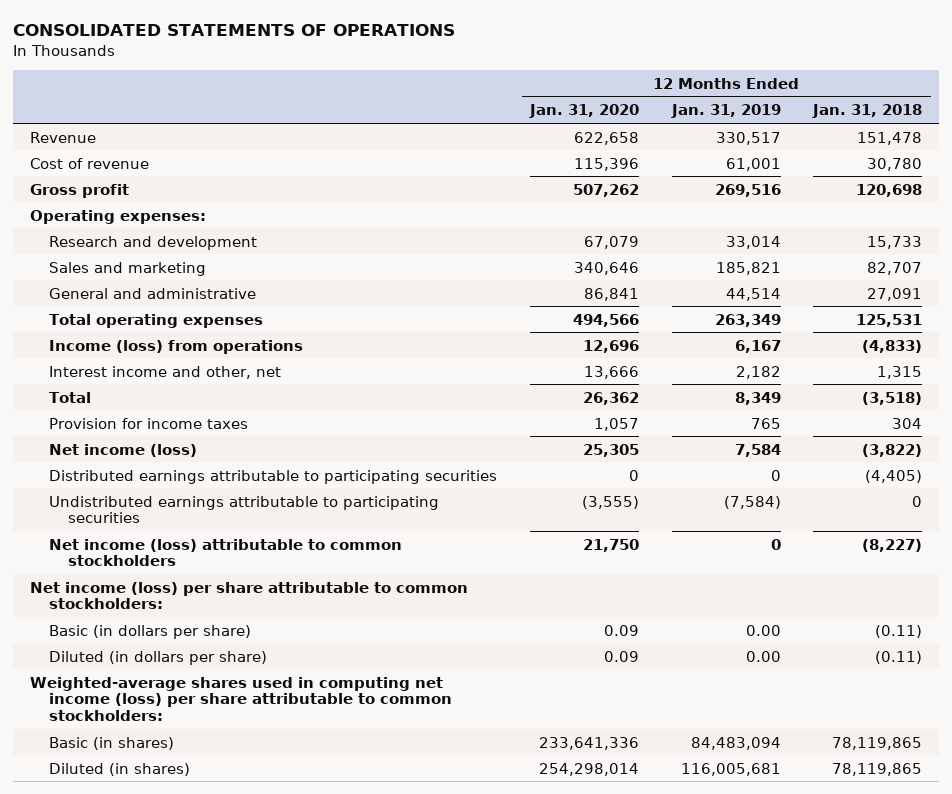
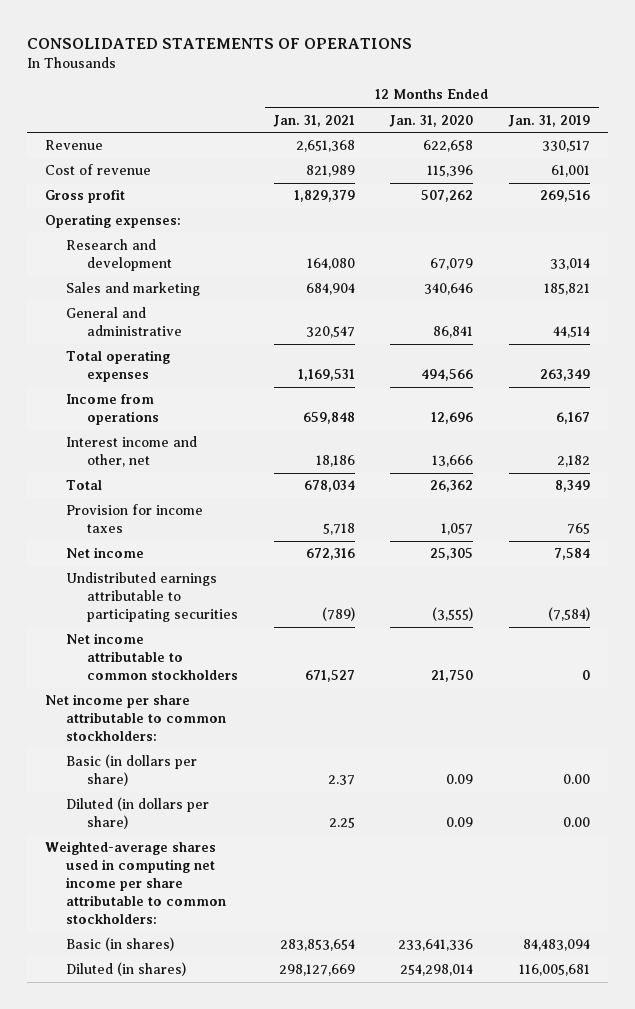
[812,104,923,119] Jan. 31, 2018 -> none
none -> [272,114,355,127] Jan. 31, 2021
[48,339,303,354] Income (loss) from operations -> [65,394,159,426] Income from operations
[48,469,497,484] Distributed earnings attributable to participating securities -> none
[48,443,197,457] Net income (loss) -> [65,547,144,559] Net income
[48,538,402,567] Net income (loss) attributable to common stockholders -> [65,633,238,681] Net income attributable to common stockholders
[29,581,468,610] Net income (loss) per share attributable to common stockholders: -> [45,694,226,742] Net income per share attributable to common stockholders:
[29,676,452,722] Weighted-average shares used in computing net income (loss) per share attributable to common stockholders: -> [45,841,226,925] Weighted-average shares used in computing net income per share attributable to common stockholders:

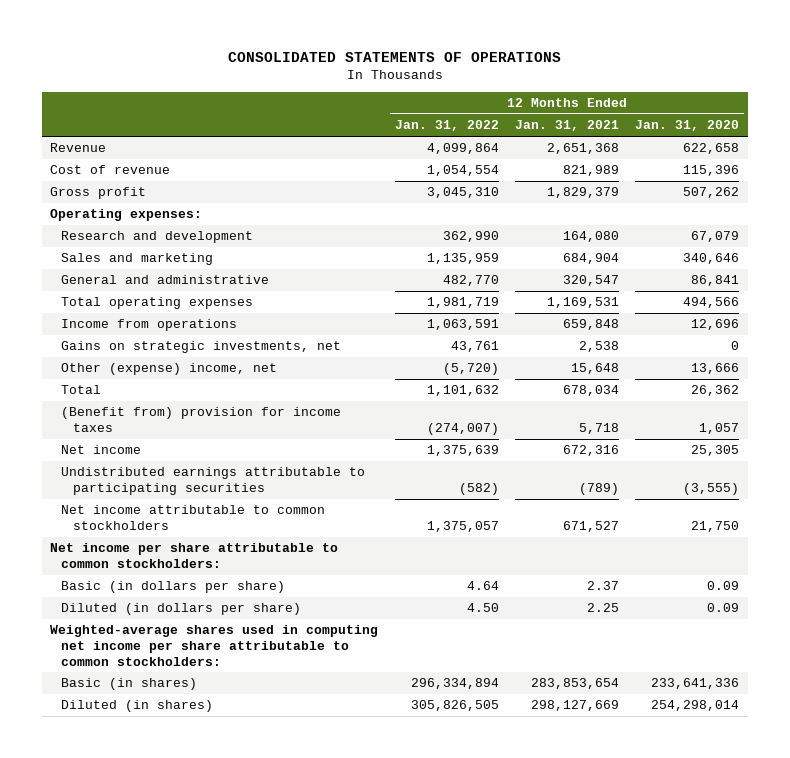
[508,114,591,127] Jan. 31, 2019 -> none
none -> [394,120,499,132] Jan. 31, 2022
none -> [61,341,342,354] Gains on strategic investments, net
[65,436,197,468] Interest income and other, net -> [61,363,278,376] Other (expense) income, net
[315,455,355,468] 18,186 -> [571,363,620,375] 15,648
[65,504,203,534] Provision for income taxes -> [61,407,342,432] (Benefit from) provision for income taxes

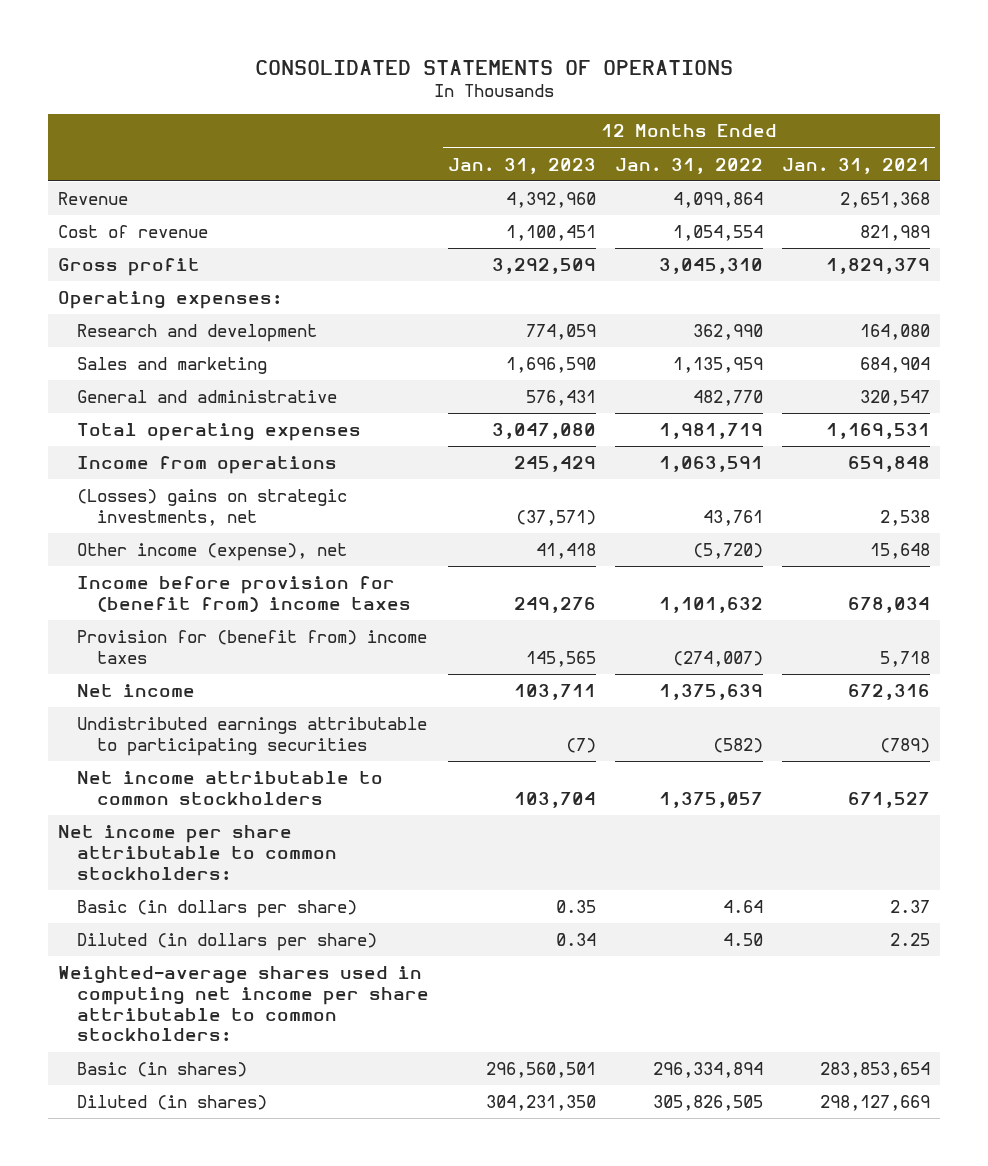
[635,120,740,132] Jan. 31, 2020 -> none
none -> [448,157,597,174] Jan. 31, 2023
[61,341,342,354] Gains on strategic investments, net -> [77,489,348,526] (Losses) gains on strategic investments, net
[61,363,278,376] Other (expense) income, net -> [77,543,348,562] Other income (expense), net
[61,385,102,395] Total -> [77,576,411,612] Income before provision for (benefit from) income taxes
[61,407,342,432] (Benefit from) provision for income taxes -> [77,630,428,664] Provision for (benefit from) income taxes

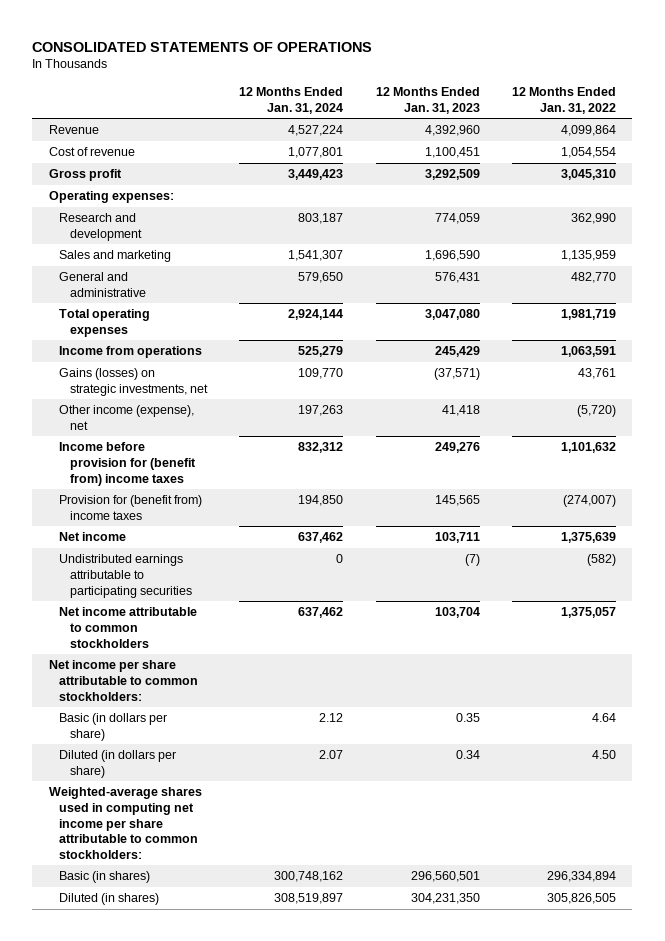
[782,157,931,174] Jan. 31, 2021 -> none
none -> [239,86,344,114] 12 Months Ended Jan. 31, 2024
[77,489,348,526] (Losses) gains on strategic investments, net -> [59,368,208,396] Gains (losses) on strategic investments, net

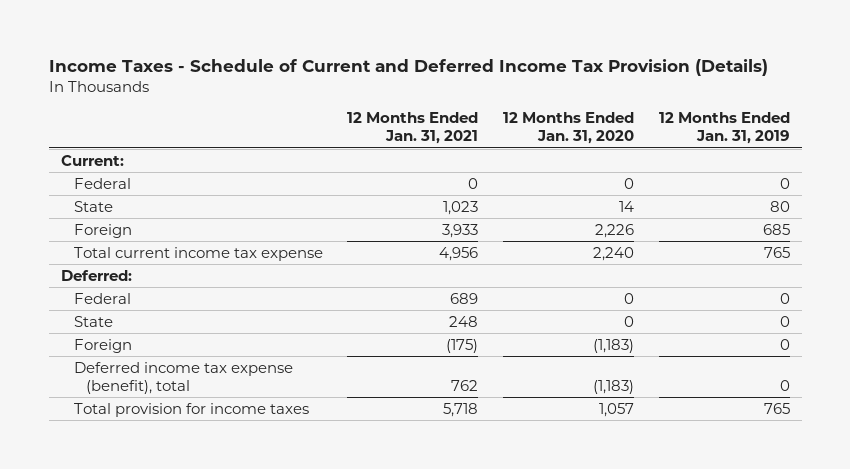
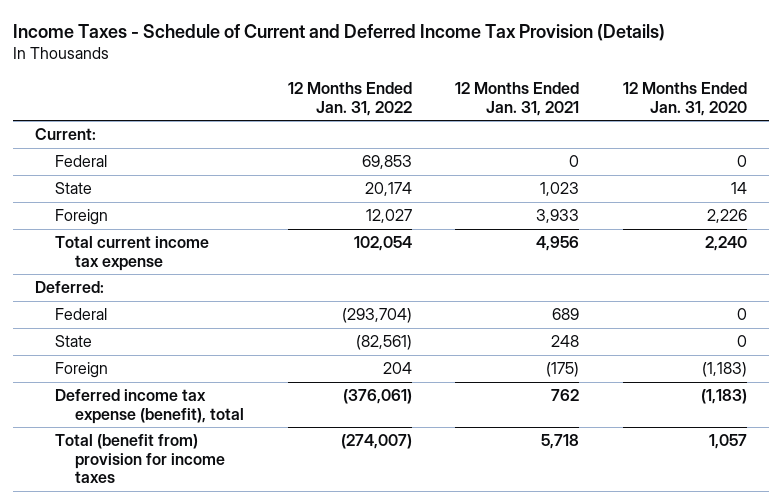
[658,112,790,145] 12 Months Ended Jan. 31, 2019 -> none
none -> [287,82,412,116] 12 Months Ended Jan. 31, 2022
[73,402,309,417] Total provision for income taxes -> [55,434,226,484] Total (benefit from) provision for income taxes

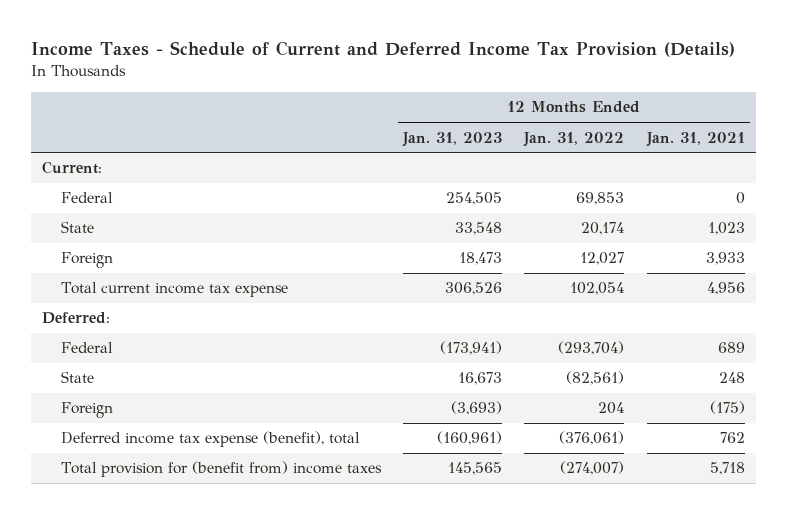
[623,82,748,116] 12 Months Ended Jan. 31, 2020 -> none
none -> [402,131,503,147] Jan. 31, 2023
[55,434,226,484] Total (benefit from) provision for income taxes -> [61,461,383,478] Total provision for (benefit from) income taxes

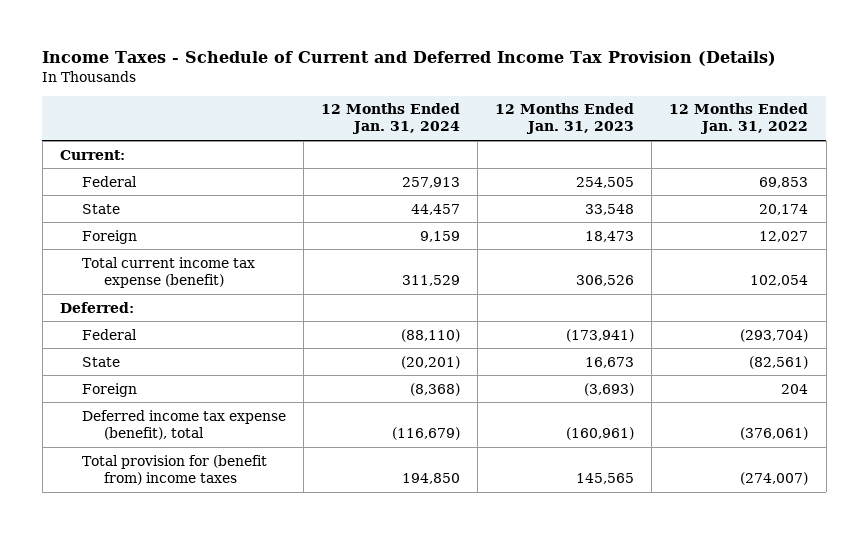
[645,131,745,147] Jan. 31, 2021 -> none
none -> [320,103,460,135] 12 Months Ended Jan. 31, 2024
[61,282,289,298] Total current income tax expense -> [81,256,255,288] Total current income tax expense (benefit)

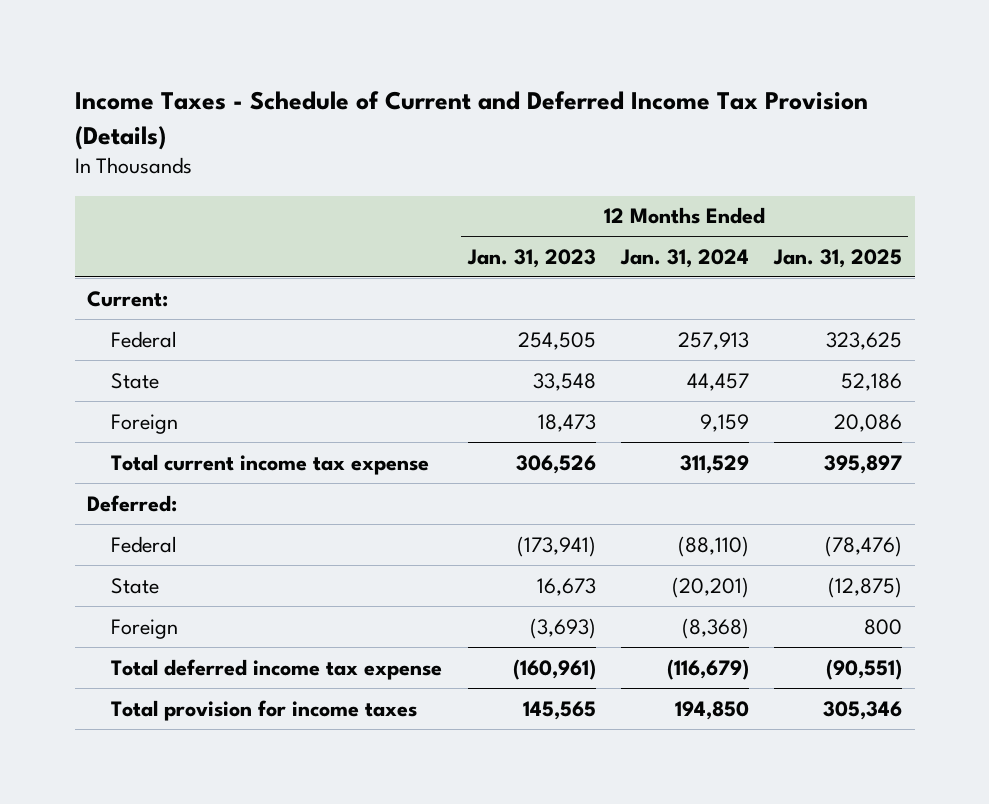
[669,103,809,135] 12 Months Ended Jan. 31, 2022 -> none
none -> [772,248,902,268] Jan. 31, 2025
[81,256,255,288] Total current income tax expense (benefit) -> [111,453,430,475] Total current income tax expense
[81,409,286,440] Deferred income tax expense (benefit), total -> [111,658,443,680] Total deferred income tax expense
[81,454,267,485] Total provision for (benefit from) income taxes -> [111,699,418,721] Total provision for income taxes

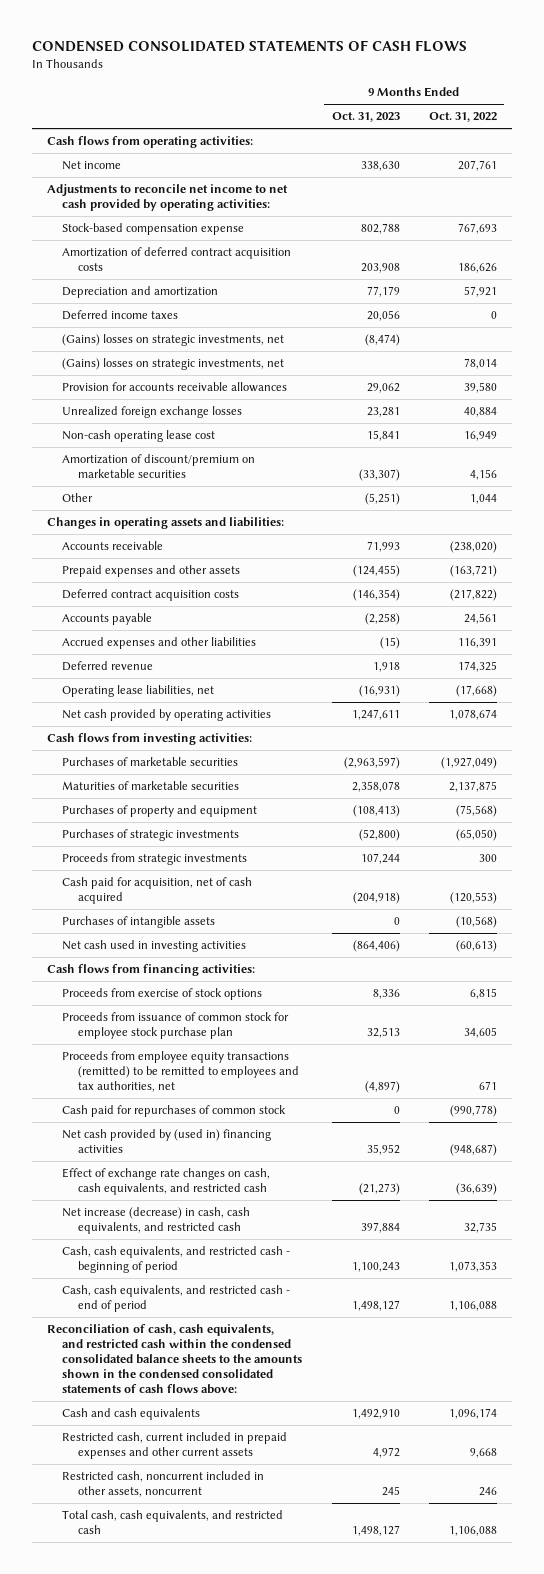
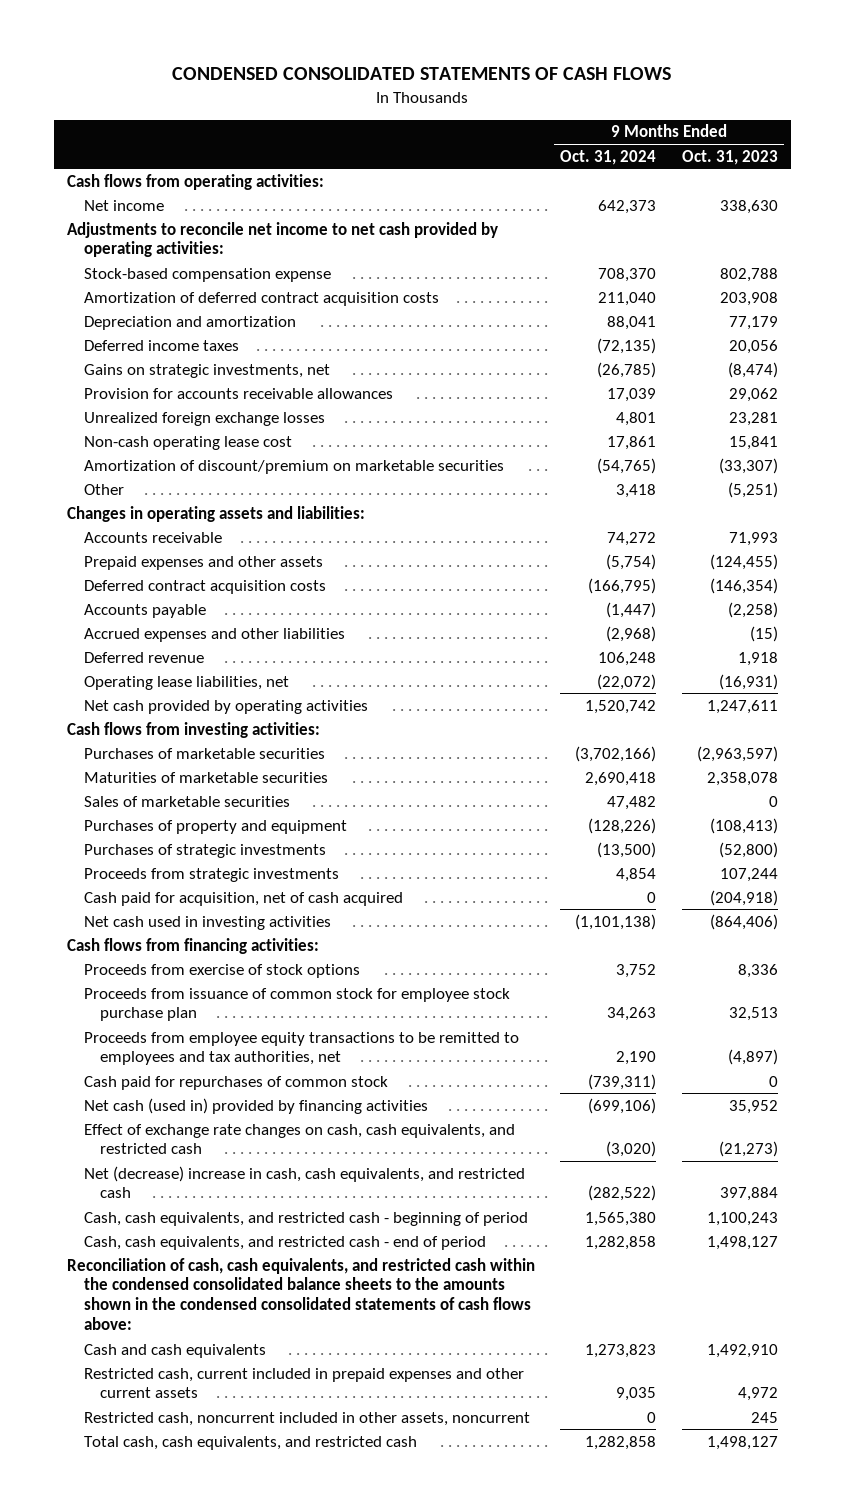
[428,112,497,123] Oct. 31, 2022 -> none
none -> [560,149,657,165] Oct. 31, 2024
[62,357,285,370] (Gains) losses on strategic investments, net -> none
[62,333,285,346] (Gains) losses on strategic investments, net -> [83,363,330,378] Gains on strategic investments, net
none -> [83,795,290,807] Sales of marketable securities
[62,915,216,928] Purchases of intangible assets -> none
[62,1050,299,1093] Proceeds from employee equity transactions (remitted) to be remitted to employees and tax authorities, net -> [83,1031,519,1066] Proceeds from employee equity transactions to be remitted to employees and tax authorities, net
[62,1128,272,1154] Net cash provided by (used in) financing activities -> [83,1097,428,1114] Net cash (used in) provided by financing activities
[62,1206,251,1235] Net increase (decrease) in cash, cash equivalents, and restricted cash -> [83,1165,525,1199] Net (decrease) increase in cash, cash equivalents, and restricted cash

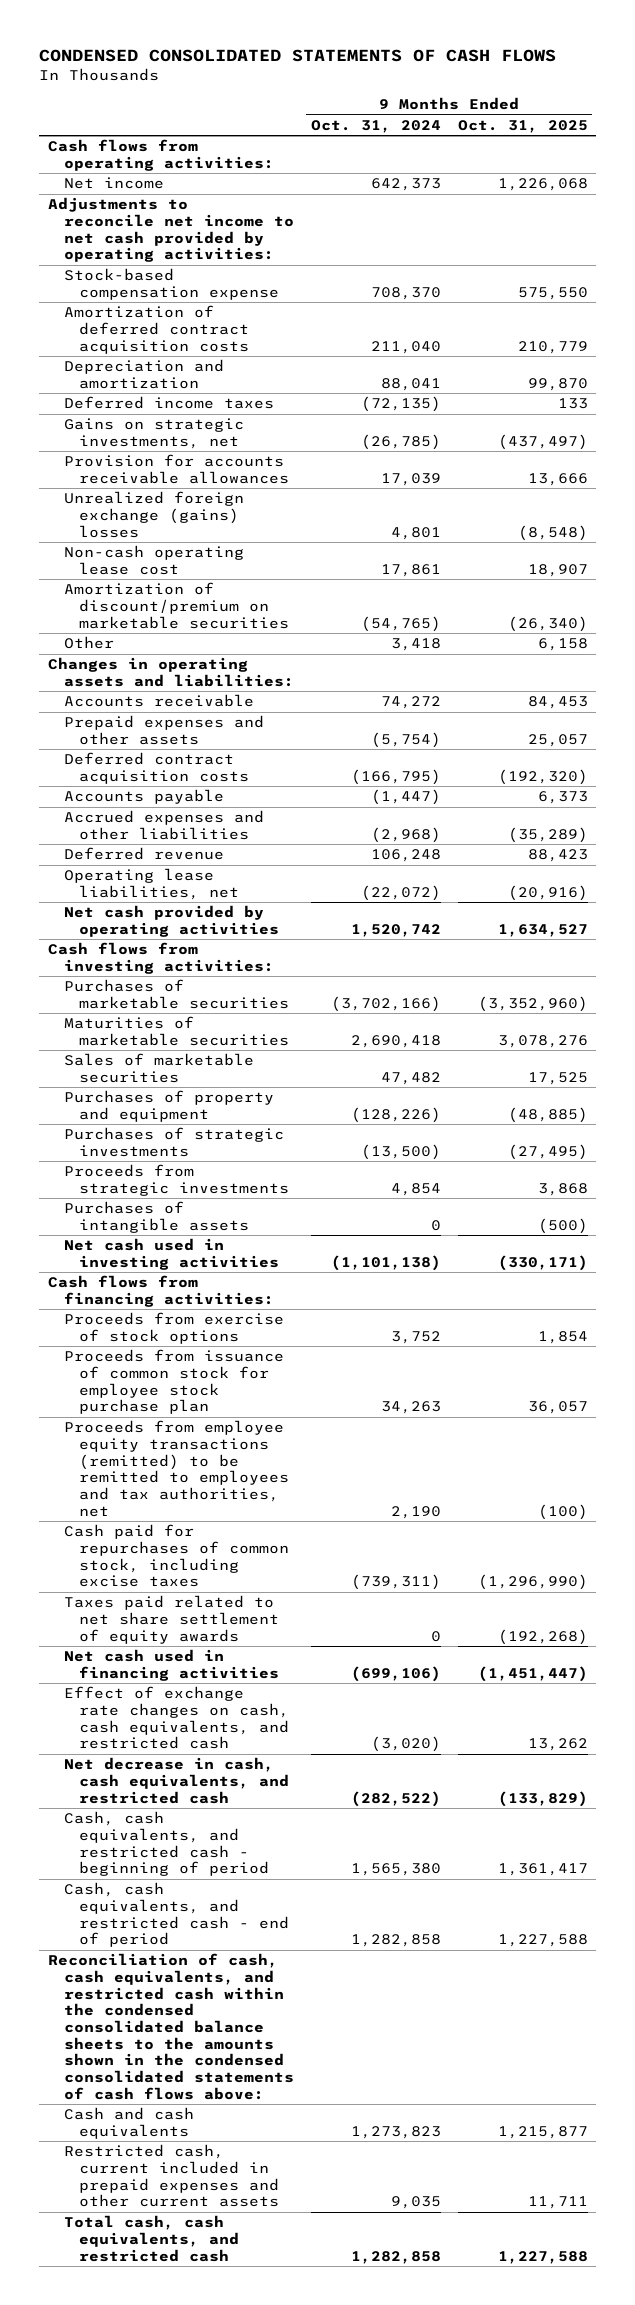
[681,149,778,165] Oct. 31, 2023 -> none
none -> [457,119,588,133] Oct. 31, 2025
[83,411,325,426] Unrealized foreign exchange losses -> [63,491,244,538] Unrealized foreign exchange (gains) losses
[83,891,403,906] Cash paid for acquisition, net of cash acquired -> none
none -> [63,1201,250,1233] Purchases of intangible assets
[83,1031,519,1066] Proceeds from employee equity transactions to be remitted to employees and tax authorities, net -> [63,1420,290,1517] Proceeds from employee equity transactions (remitted) to be remitted to employees and tax authorities, net
[83,1075,388,1090] Cash paid for repurchases of common stock -> [63,1524,290,1588] Cash paid for repurchases of common stock, including excise taxes
none -> [63,1595,280,1644] Taxes paid related to net share settlement of equity awards
[83,1097,428,1114] Net cash (used in) provided by financing activities -> [63,1649,280,1681] Net cash used in financing activities
[83,1165,525,1199] Net (decrease) increase in cash, cash equivalents, and restricted cash -> [63,1757,290,1804] Net decrease in cash, cash equivalents, and restricted cash
[83,1411,530,1426] Restricted cash, noncurrent included in other assets, noncurrent -> none

